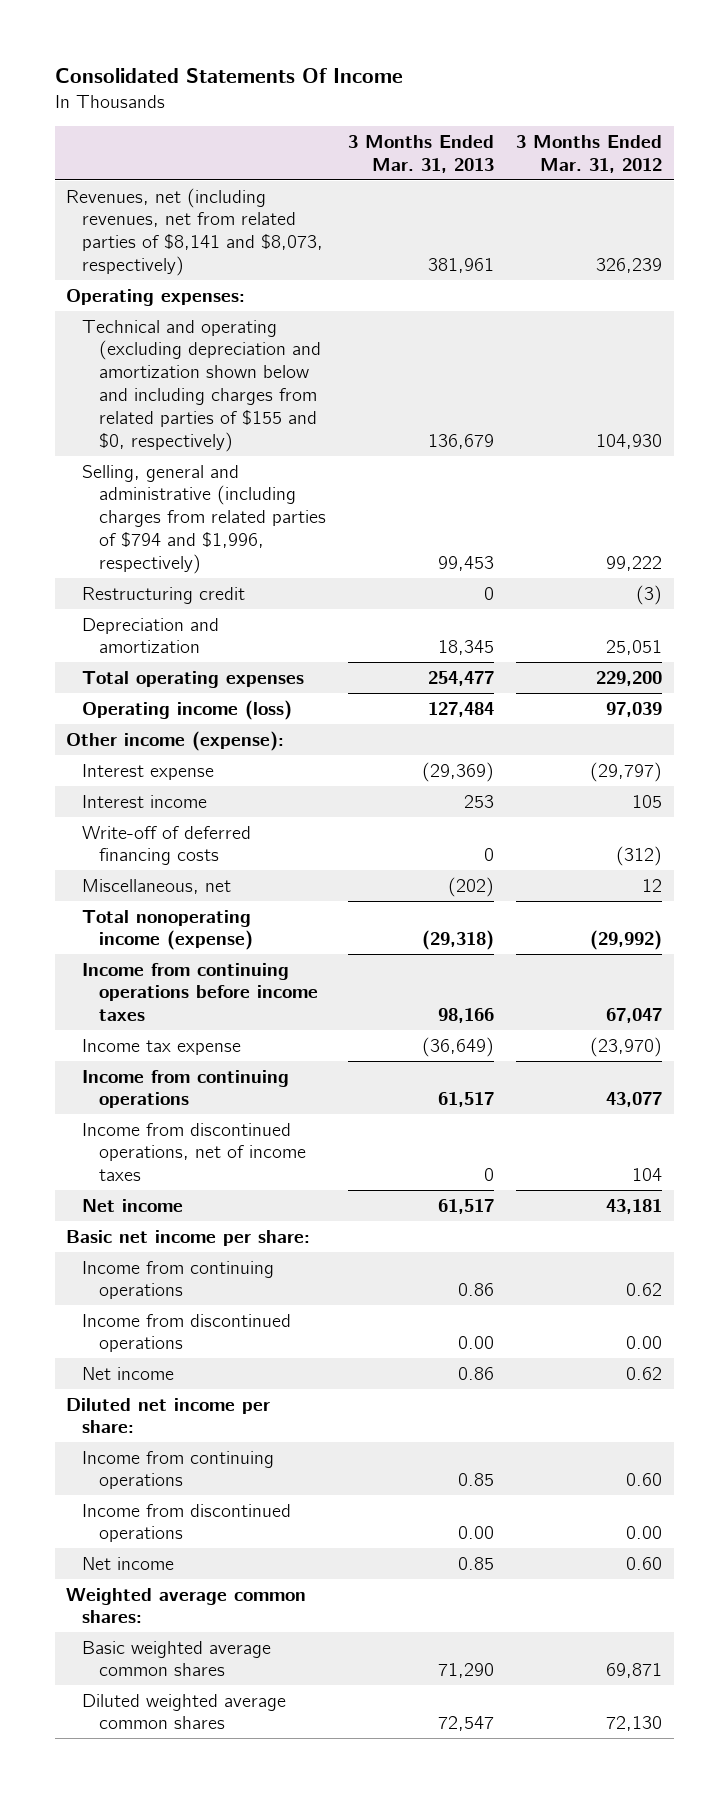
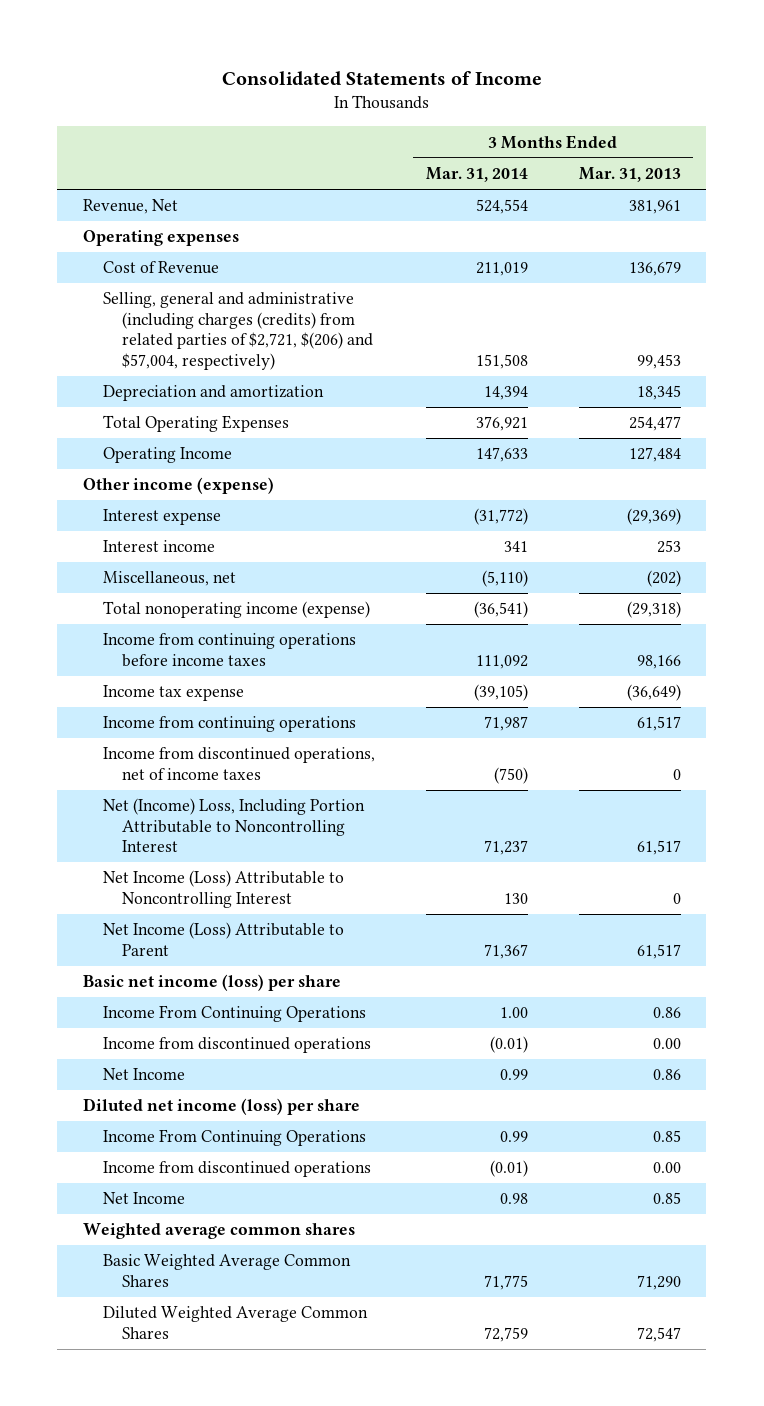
[54,68,403,84] Consolidated Statements Of Income -> [221,70,542,86] Consolidated Statements of Income
[516,134,663,173] 3 Months Ended Mar. 31, 2012 -> none
none -> [425,167,528,183] Mar. 31, 2014
[82,586,246,604] Restructuring credit -> none
[66,187,324,277] Revenues, net (including revenues, net from related parties of $8,141 and $8,073, respectively) -> [82,199,178,215] Revenue, Net
[66,288,246,306] Operating expenses: -> [82,230,239,247] Operating expenses
[82,319,321,452] Technical and operating (excluding depreciation and amortization shown below and including charges from related parties of $155 and $0, respectively) -> [102,261,219,275] Cost of Revenue
[82,464,326,574] Selling, general and administrative (including charges from related parties of $794 and $1,996, respectively) -> [102,292,374,370] Selling, general and administrative (including charges (credits) from related parties of $2,721, $(206) and $57,004, respectively)
[82,670,305,688] Total operating expenses -> [102,415,289,433] Total Operating Expenses
[82,699,293,720] Operating income (loss) -> [102,447,232,464] Operating Income
[66,730,285,751] Other income (expense): -> [82,477,274,495] Other income (expense)
[82,825,252,866] Write-off of deferred financing costs -> none
none -> [102,798,365,853] Net (Income) Loss, Including Portion Attributable to Noncontrolling Interest
none -> [102,870,344,908] Net Income (Loss) Attributable to Noncontrolling Interest
[82,1198,184,1212] Net income -> [102,922,344,956] Net Income (Loss) Attributable to Parent
[66,1229,311,1246] Basic net income per share: -> [82,974,341,992] Basic net income (loss) per share
[82,1260,275,1300] Income from continuing operations -> [102,1005,366,1023] Income From Continuing Operations
[82,1366,175,1380] Net income -> [102,1068,185,1081] Net Income
[66,1397,271,1434] Diluted net income per share: -> [82,1098,360,1116] Diluted net income (loss) per share
[82,1450,275,1490] Income from continuing operations -> [102,1129,366,1147] Income From Continuing Operations
[82,1556,175,1570] Net income -> [102,1192,185,1205] Net Income
[66,1587,307,1624] Weighted average common shares: -> [82,1223,355,1240] Weighted average common shares
[82,1640,272,1677] Basic weighted average common shares -> [102,1254,351,1287] Basic Weighted Average Common Shares
[82,1693,287,1730] Diluted weighted average common shares -> [102,1306,368,1339] Diluted Weighted Average Common Shares

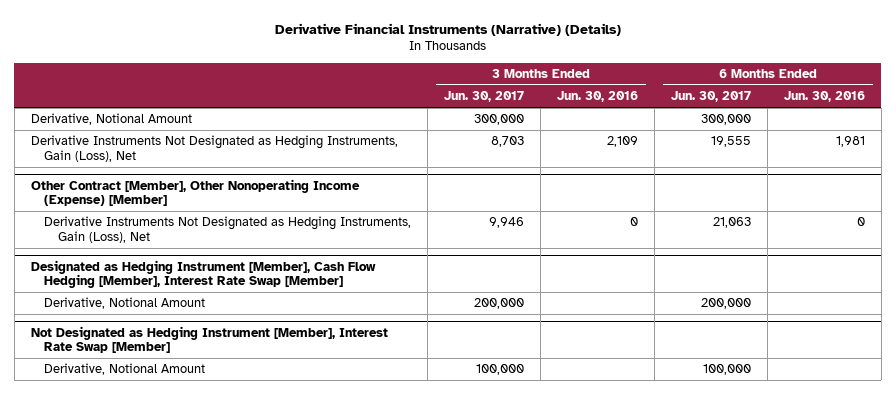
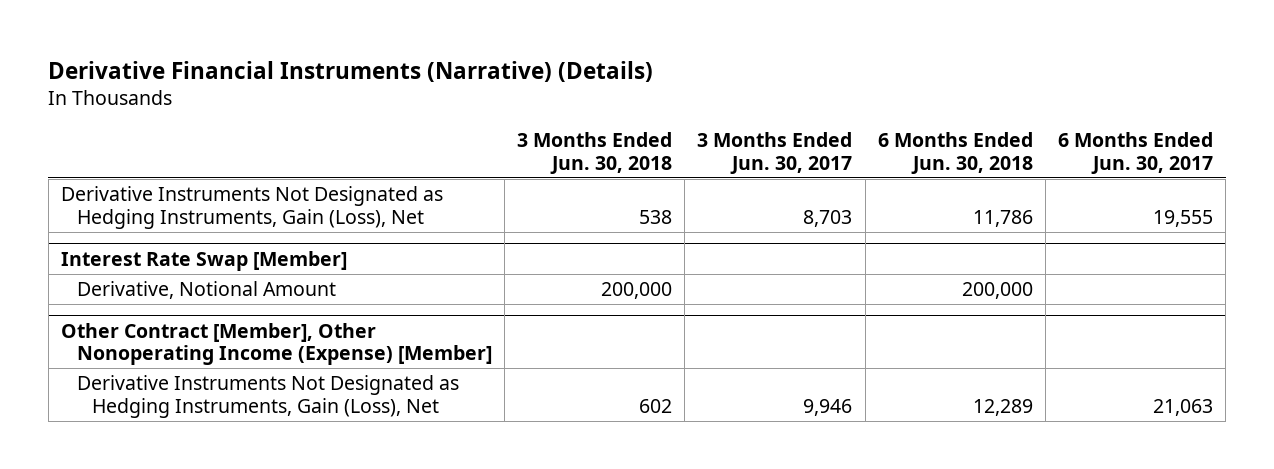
[557,91,639,103] Jun. 30, 2016 -> none
[783,91,865,103] Jun. 30, 2016 -> none
none -> [517,131,673,174] 3 Months Ended Jun. 30, 2018
none -> [877,131,1033,174] 6 Months Ended Jun. 30, 2018
[30,113,192,126] Derivative, Notional Amount -> none
none -> [61,250,348,271] Interest Rate Swap [Member]
none -> [76,281,336,300] Derivative, Notional Amount
[30,259,376,289] Designated as Hedging Instrument [Member], Cash Flow Hedging [Member], Interest Rate Swap [Member] -> none
[44,297,206,310] Derivative, Notional Amount -> none
[30,325,388,354] Not Designated as Hedging Instrument [Member], Interest Rate Swap [Member] -> none
[44,363,206,376] Derivative, Notional Amount -> none

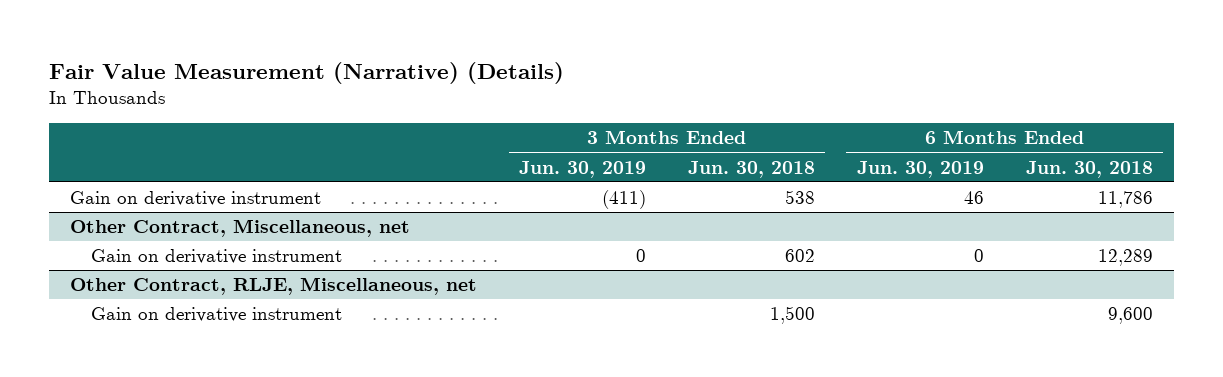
[48,60,654,82] Derivative Financial Instruments (Narrative) (Details) -> [49,61,565,84] Fair Value Measurement (Narrative) (Details)
[697,131,853,174] 3 Months Ended Jun. 30, 2017 -> none
[1058,131,1214,174] 6 Months Ended Jun. 30, 2017 -> none
none -> [519,160,647,178] Jun. 30, 2019
none -> [856,160,984,178] Jun. 30, 2019
[61,250,348,271] Interest Rate Swap [Member] -> none
[76,281,336,300] Derivative, Notional Amount -> none
[61,322,492,366] Other Contract [Member], Other Nonoperating Income (Expense) [Member] -> none
[61,186,444,229] Derivative Instruments Not Designated as Hedging Instruments, Gain (Loss), Net -> [70,191,322,207] Gain on derivative instrument
none -> [70,219,411,238] Other Contract, Miscellaneous, net
[76,375,459,418] Derivative Instruments Not Designated as Hedging Instruments, Gain (Loss), Net -> [90,249,342,265] Gain on derivative instrument
none -> [70,277,478,296] Other Contract, RLJE, Miscellaneous, net
none -> [90,307,342,323] Gain on derivative instrument

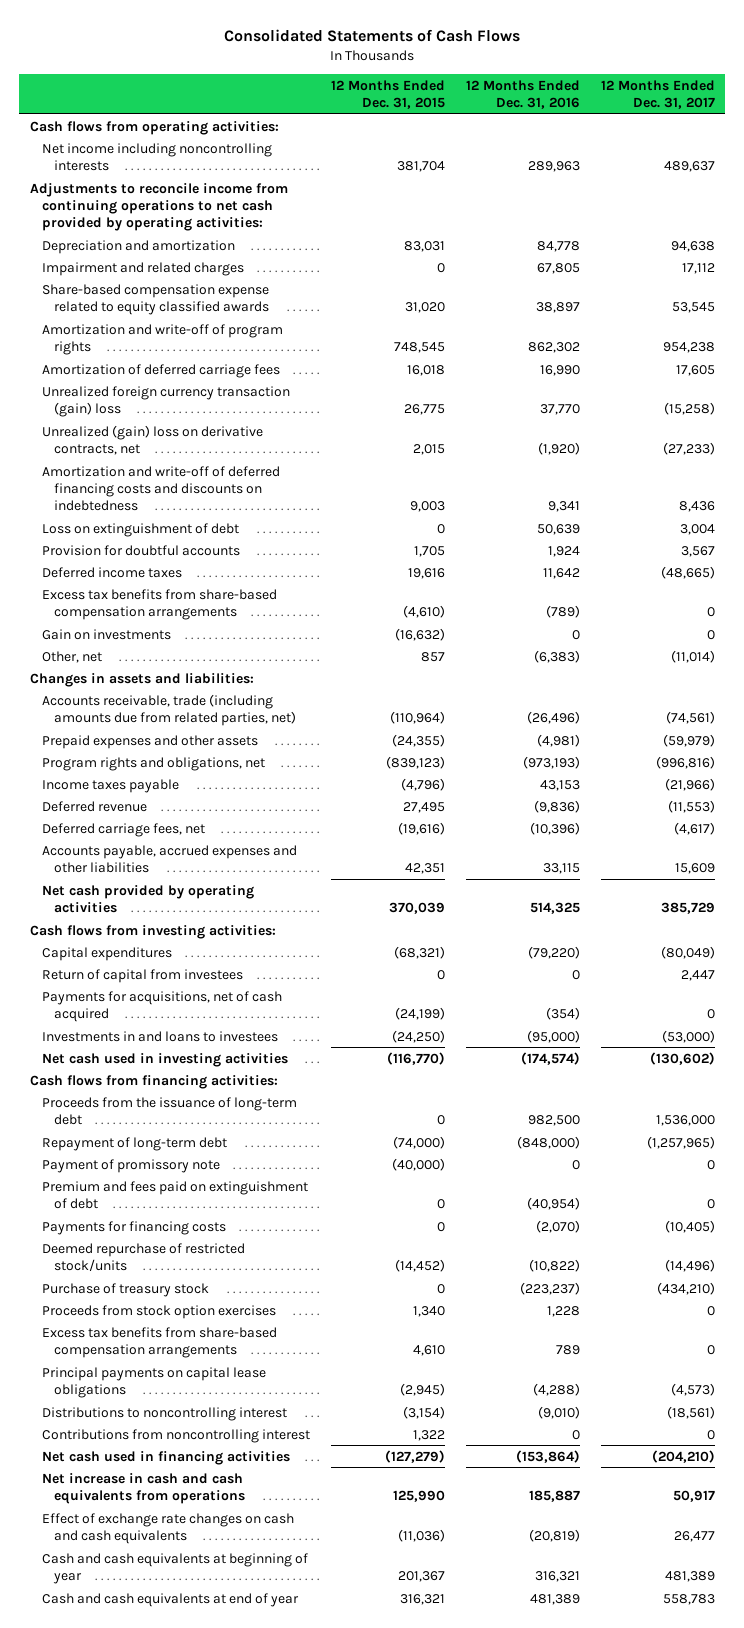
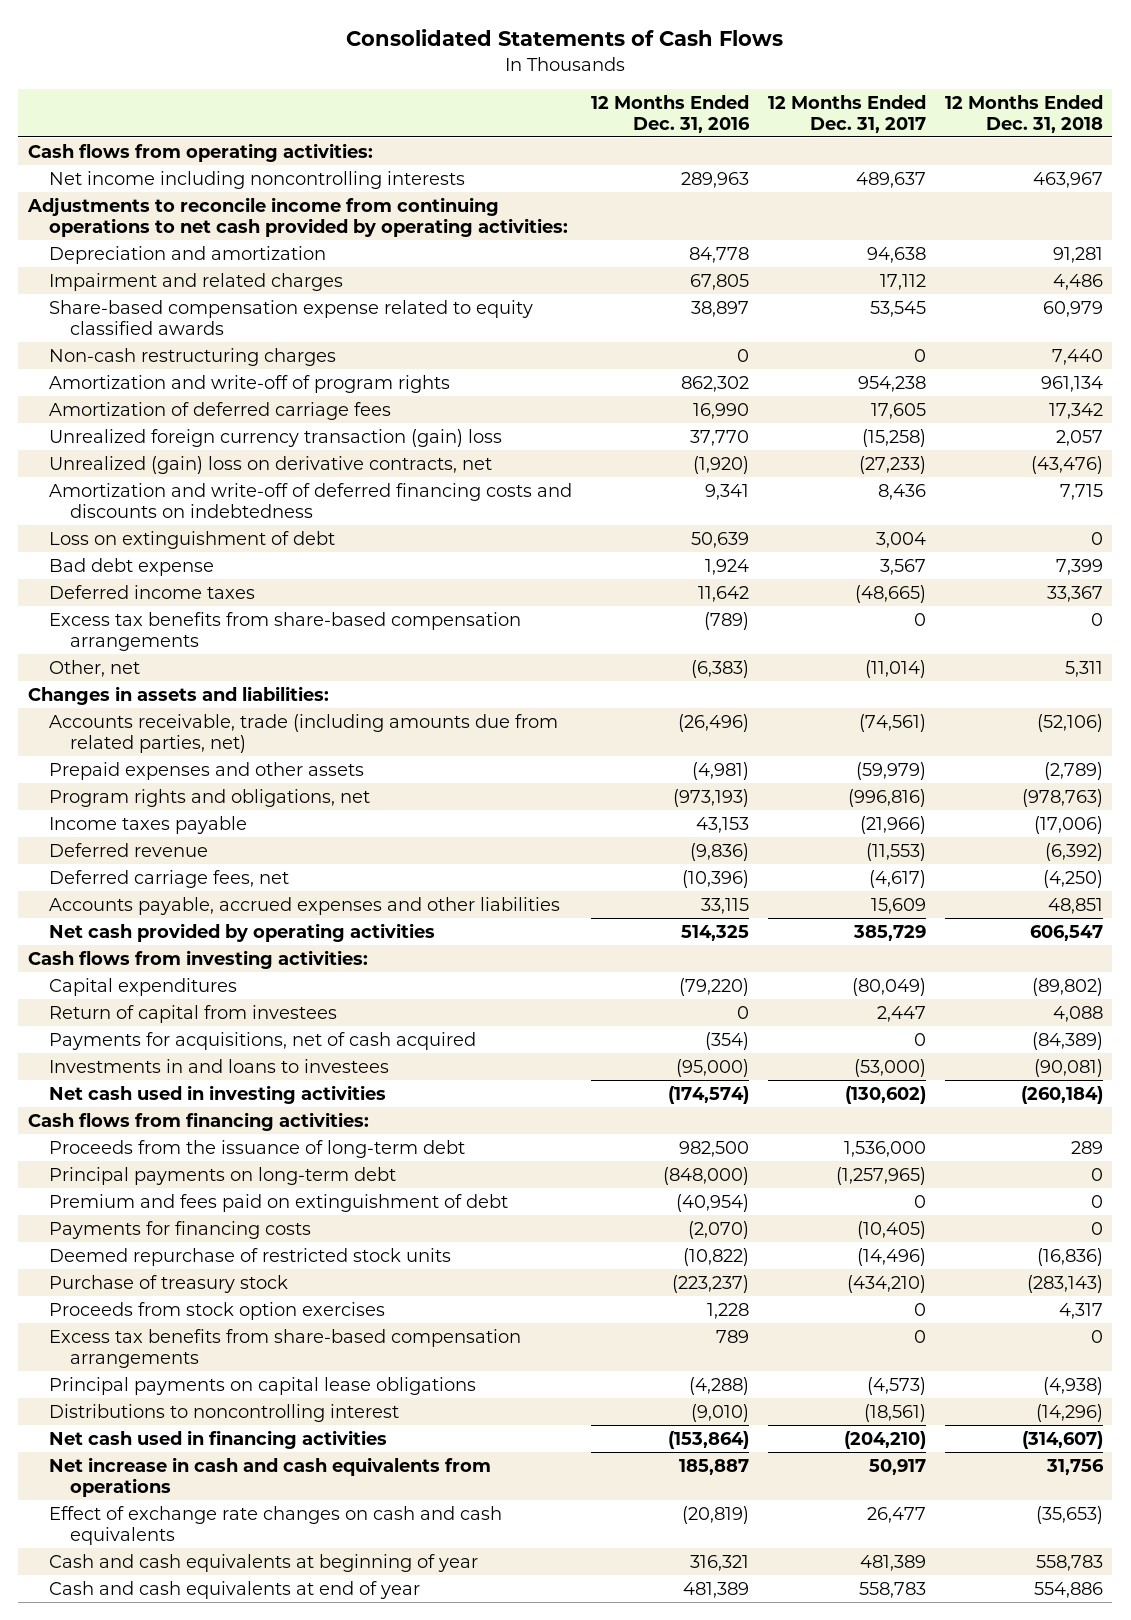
[330,79,445,110] 12 Months Ended Dec. 31, 2015 -> none
none -> [944,94,1103,133] 12 Months Ended Dec. 31, 2018
none -> [49,347,337,366] Non-cash restructuring charges
[41,544,240,556] Provision for doubtful accounts -> [49,557,215,576] Bad debt expense
[41,628,171,640] Gain on investments -> none
[41,1158,220,1173] Payment of promissory note -> none
[41,1136,227,1151] Repayment of long-term debt -> [49,1166,397,1185] Principal payments on long-term debt
[41,1242,245,1272] Deemed repurchase of restricted stock/units -> [49,1247,452,1266] Deemed repurchase of restricted stock units
[41,1428,310,1443] Contributions from noncontrolling interest -> none

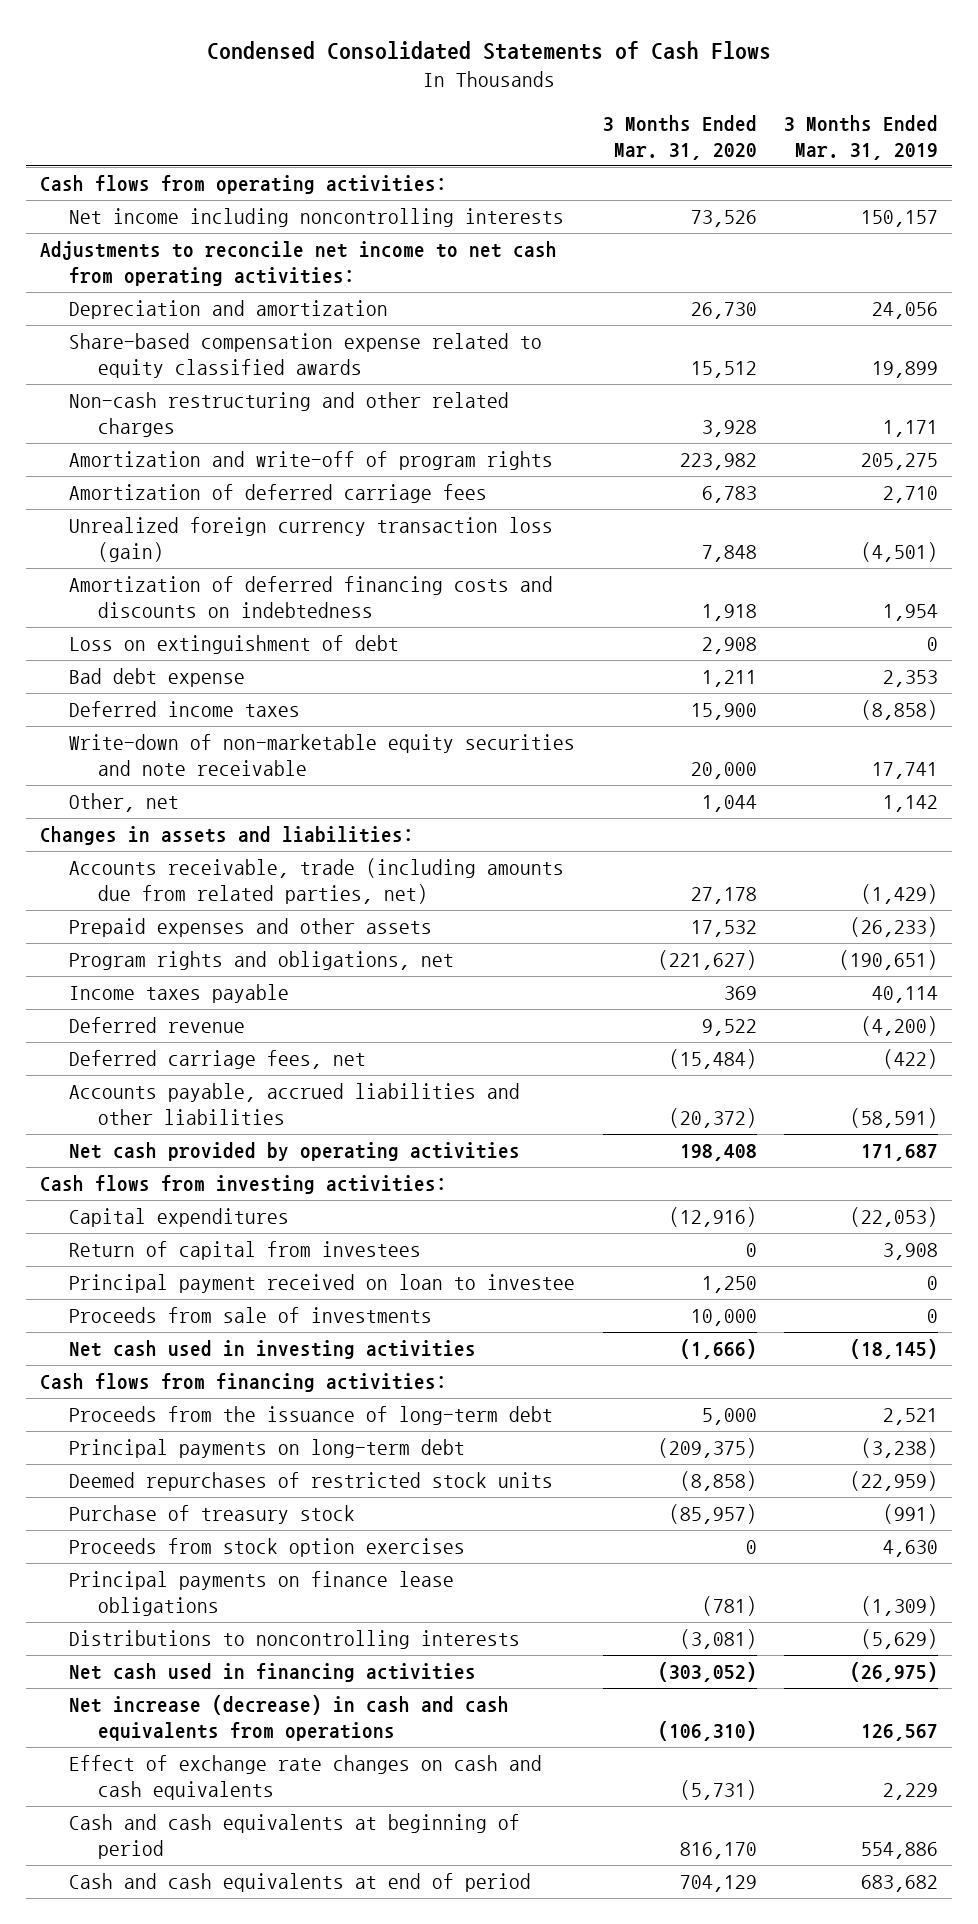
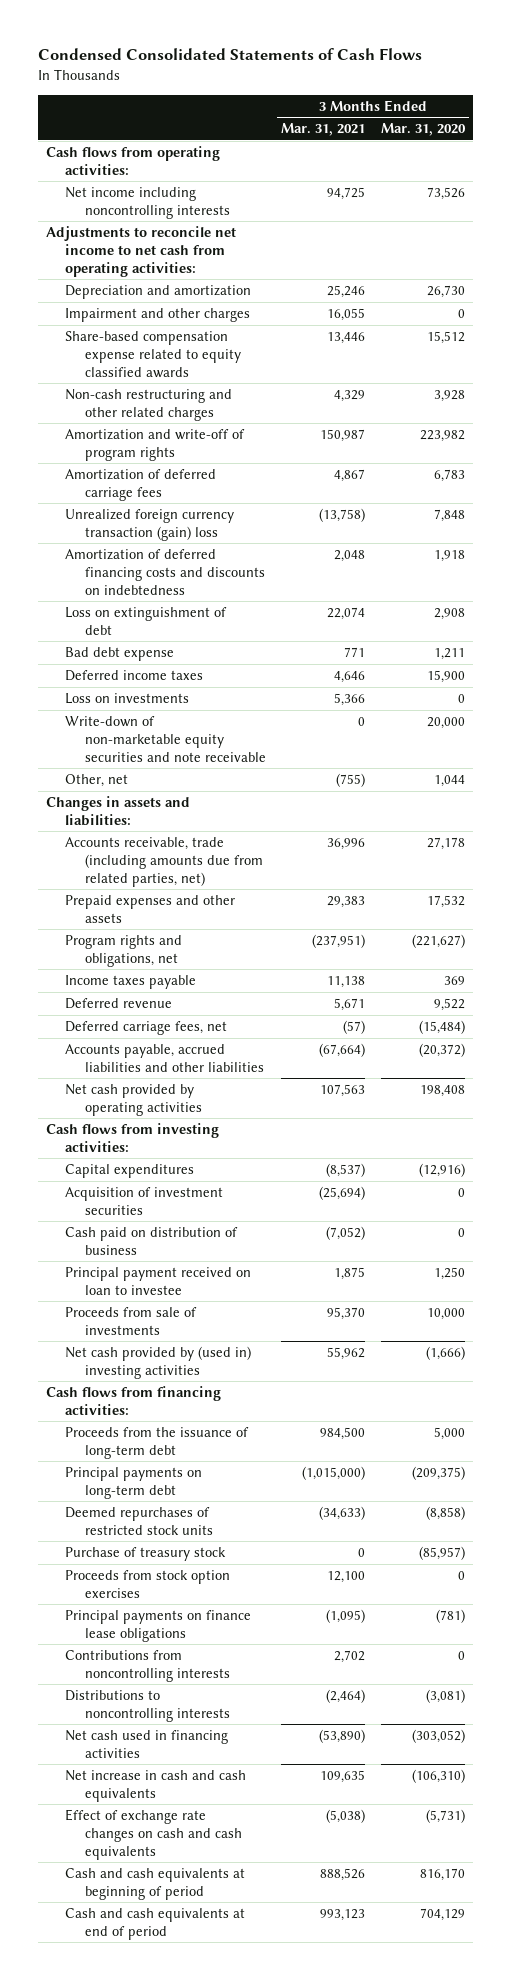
[784,114,939,160] 3 Months Ended Mar. 31, 2019 -> none
none -> [281,123,366,137] Mar. 31, 2021
none -> [65,308,251,323] Impairment and other charges
[68,517,553,562] Unrealized foreign currency transaction loss (gain) -> [65,509,235,541] Unrealized foreign currency transaction (gain) loss
none -> [65,693,190,705] Loss on investments
[68,1241,421,1261] Return of capital from investees -> none
none -> [65,1187,224,1215] Acquisition of investment securities
none -> [65,1227,239,1255] Cash paid on distribution of business
[68,1340,476,1360] Net cash used in investing activities -> [65,1346,252,1379] Net cash provided by (used in) investing activities
none -> [65,1650,230,1682] Contributions from noncontrolling interests
[68,1695,509,1741] Net increase (decrease) in cash and cash equivalents from operations -> [65,1770,247,1802] Net increase in cash and cash equivalents

